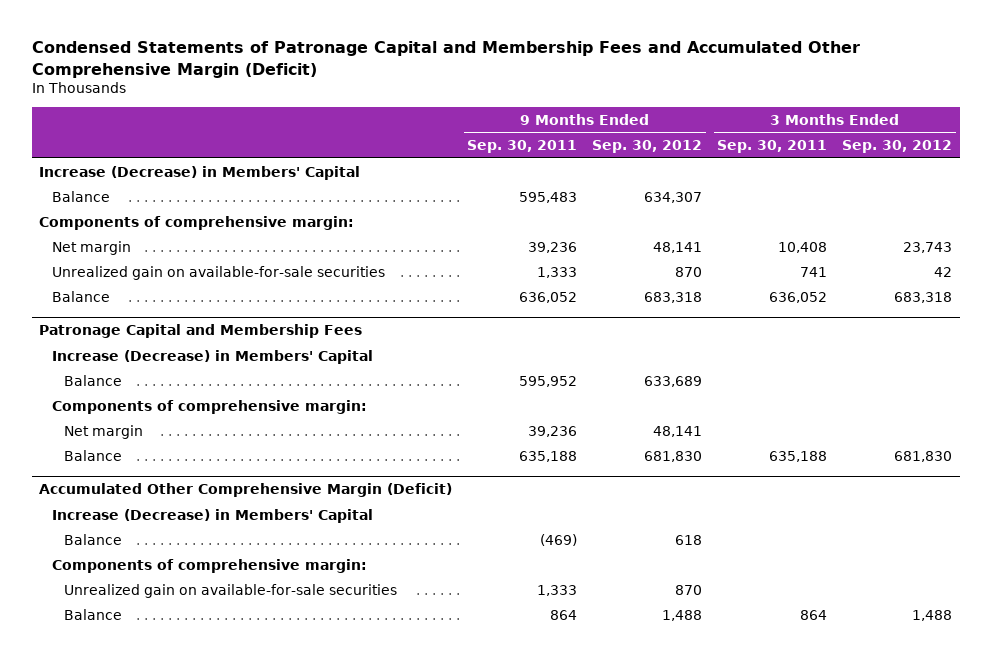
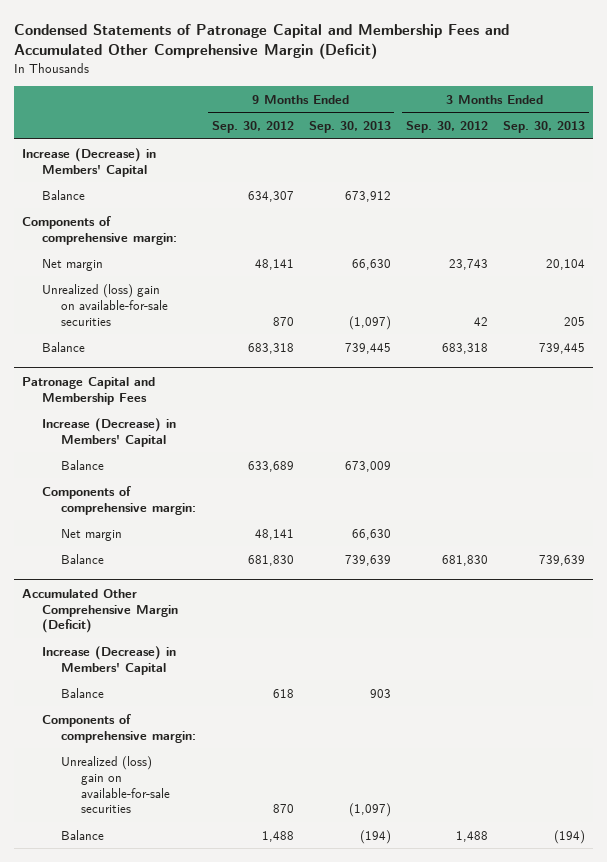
[467,140,578,154] Sep. 30, 2011 -> none
[717,140,828,154] Sep. 30, 2011 -> none
none -> [308,121,391,134] Sep. 30, 2013
none -> [502,121,585,134] Sep. 30, 2013
[51,265,385,280] Unrealized gain on available-for-sale securities -> [41,283,169,326] Unrealized (loss) gain on available-for-sale securities
[64,583,398,598] Unrealized gain on available-for-sale securities -> [61,755,171,814] Unrealized (loss) gain on available-for-sale securities

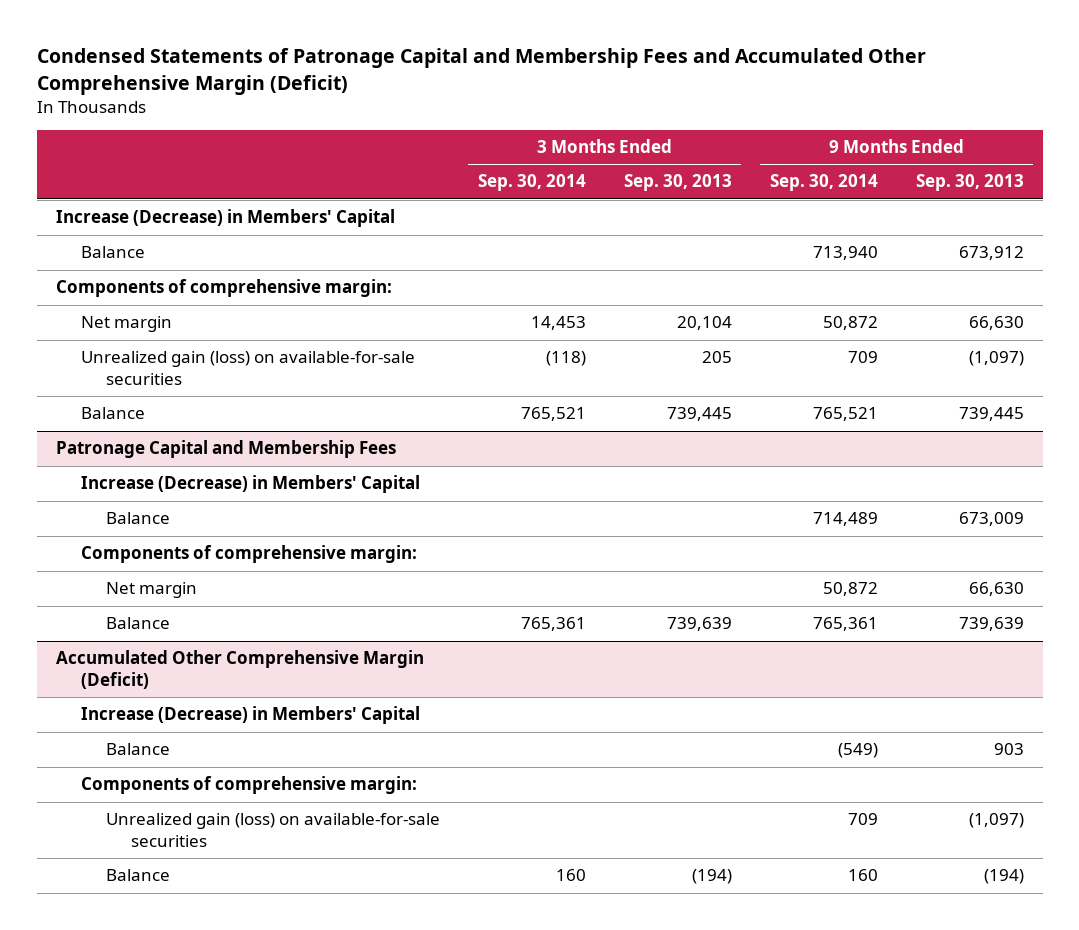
[211,121,294,134] Sep. 30, 2012 -> none
[405,121,488,134] Sep. 30, 2012 -> none
none -> [477,174,586,192] Sep. 30, 2014
none -> [769,174,878,192] Sep. 30, 2014
[41,283,169,326] Unrealized (loss) gain on available-for-sale securities -> [80,351,415,385] Unrealized gain (loss) on available-for-sale securities
[61,755,171,814] Unrealized (loss) gain on available-for-sale securities -> [105,813,440,847] Unrealized gain (loss) on available-for-sale securities

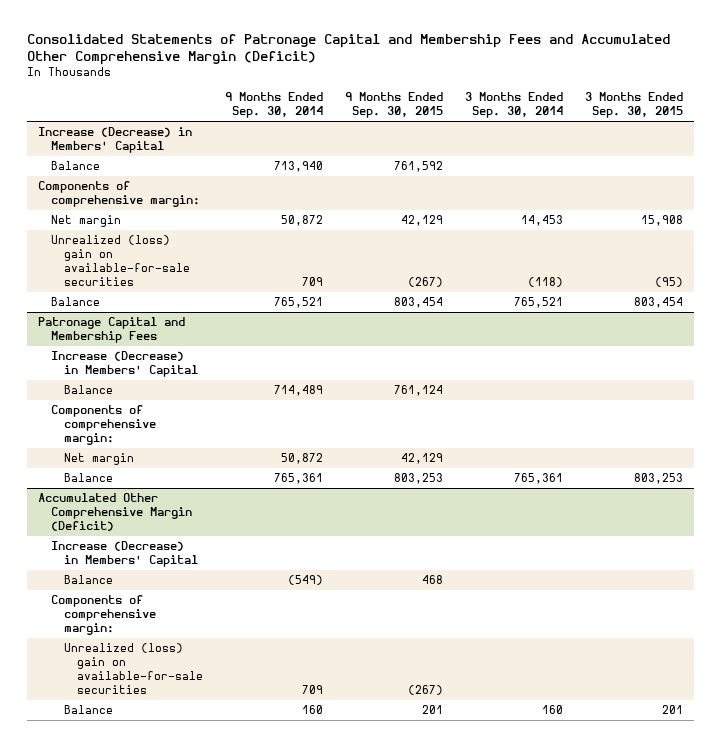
[36,48,926,95] Condensed Statements of Patronage Capital and Membership Fees and Accumulated Other Comprehensive Margin (Deficit) -> [27,34,671,66] Consolidated Statements of Patronage Capital and Membership Fees and Accumulated Other Comprehensive Margin (Deficit)
[623,174,732,192] Sep. 30, 2013 -> none
[915,174,1024,192] Sep. 30, 2013 -> none
none -> [344,92,443,119] 9 Months Ended Sep. 30, 2015
none -> [585,92,684,119] 3 Months Ended Sep. 30, 2015
[80,351,415,385] Unrealized gain (loss) on available-for-sale securities -> [51,235,190,287] Unrealized (loss) gain on available-for-sale securities
[105,813,440,847] Unrealized gain (loss) on available-for-sale securities -> [63,643,203,695] Unrealized (loss) gain on available-for-sale securities

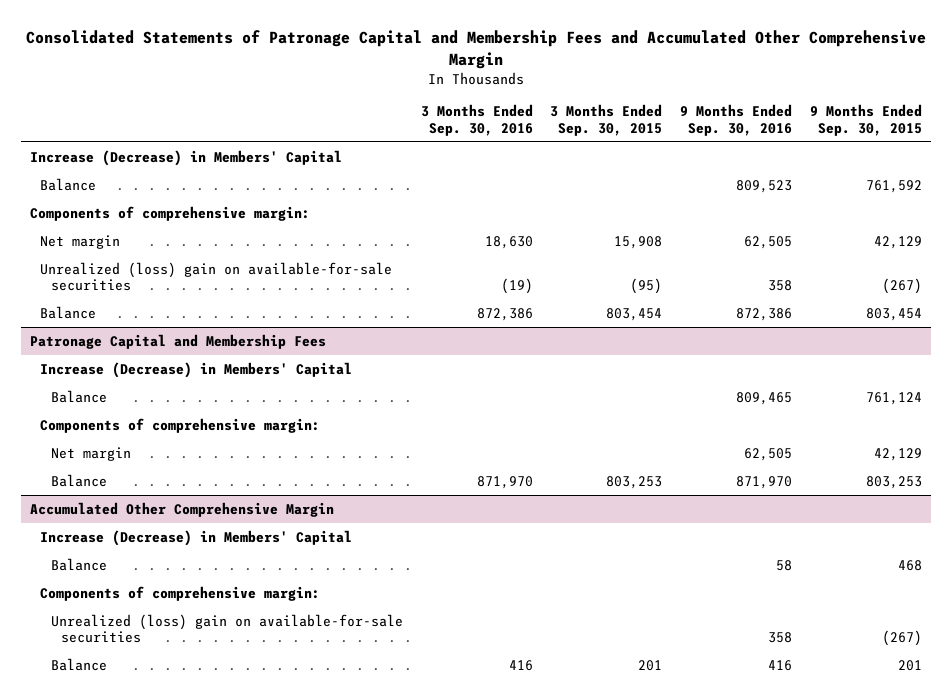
[27,34,671,66] Consolidated Statements of Patronage Capital and Membership Fees and Accumulated Other Comprehensive Margin (Deficit) -> [26,29,927,69] Consolidated Statements of Patronage Capital and Membership Fees and Accumulated Other Comprehensive Margin
[224,92,323,119] 9 Months Ended Sep. 30, 2014 -> none
[465,92,564,119] 3 Months Ended Sep. 30, 2014 -> none
none -> [420,104,533,136] 3 Months Ended Sep. 30, 2016
none -> [680,104,793,136] 9 Months Ended Sep. 30, 2016
[38,493,193,532] Accumulated Other Comprehensive Margin (Deficit) -> [30,501,335,517] Accumulated Other Comprehensive Margin

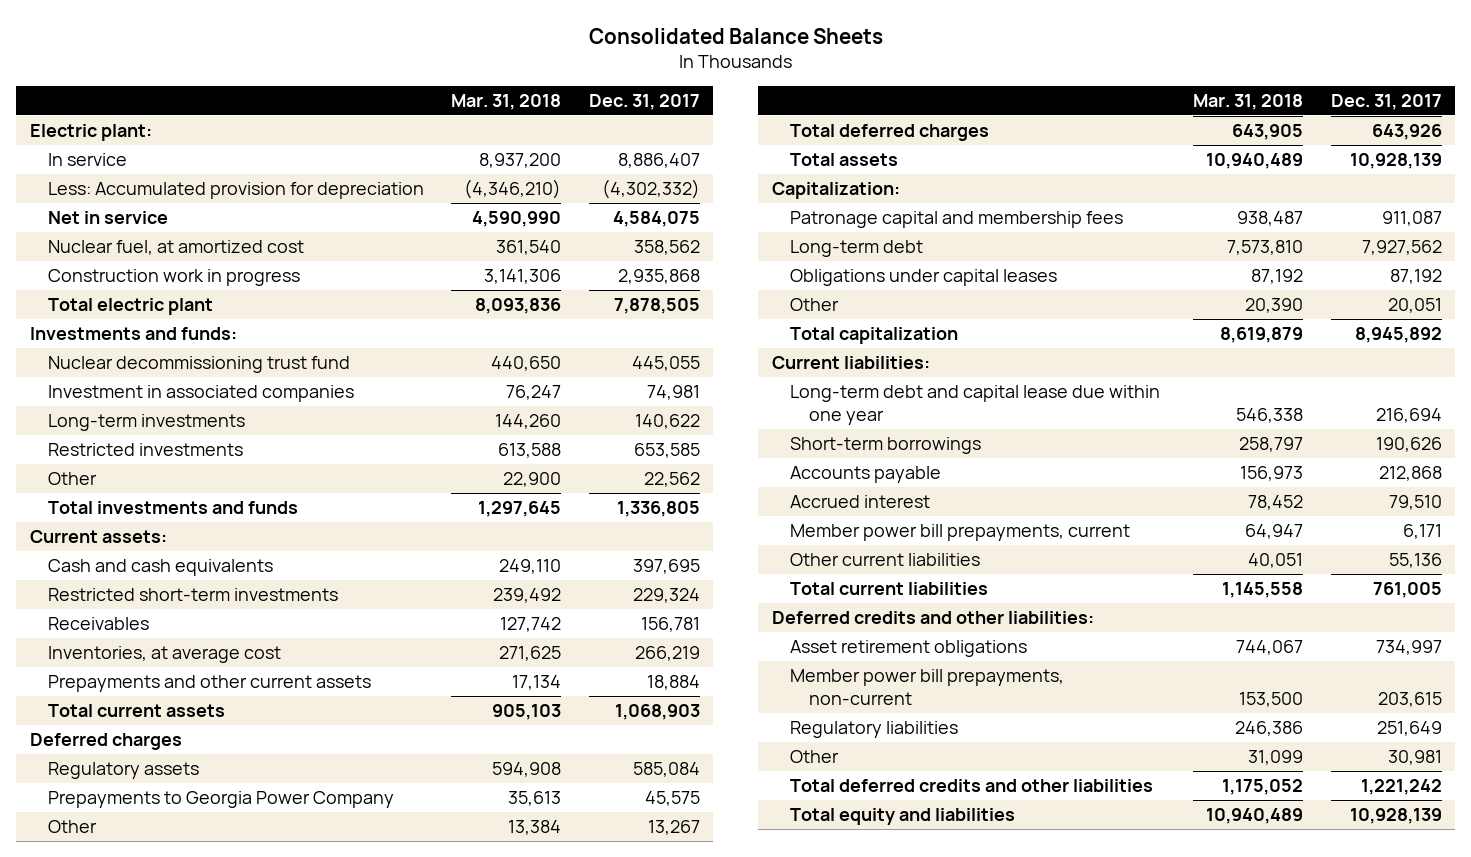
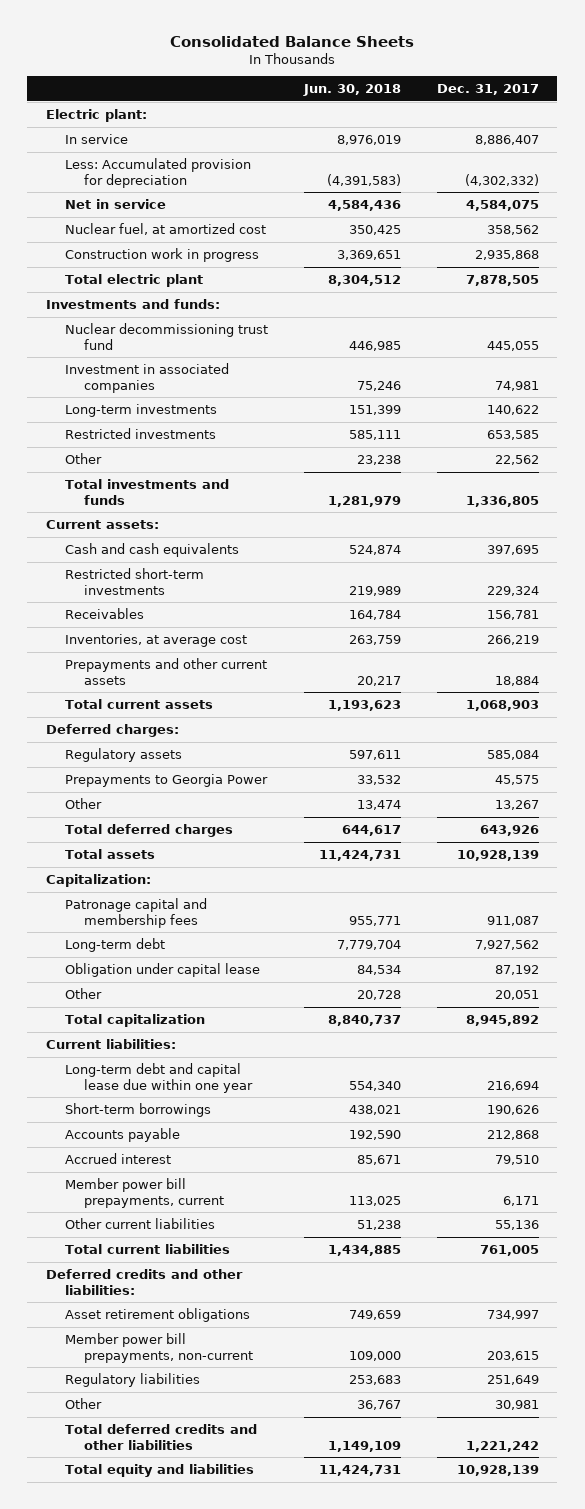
[451,93,562,110] Mar. 31, 2018 -> none
none -> [302,83,401,96] Jun. 30, 2018
[29,733,182,751] Deferred charges -> [45,723,179,737] Deferred charges:
[47,791,394,809] Prepayments to Georgia Power Company -> [64,773,268,787] Prepayments to Georgia Power
[790,269,1058,287] Obligations under capital leases -> [64,962,260,977] Obligation under capital lease

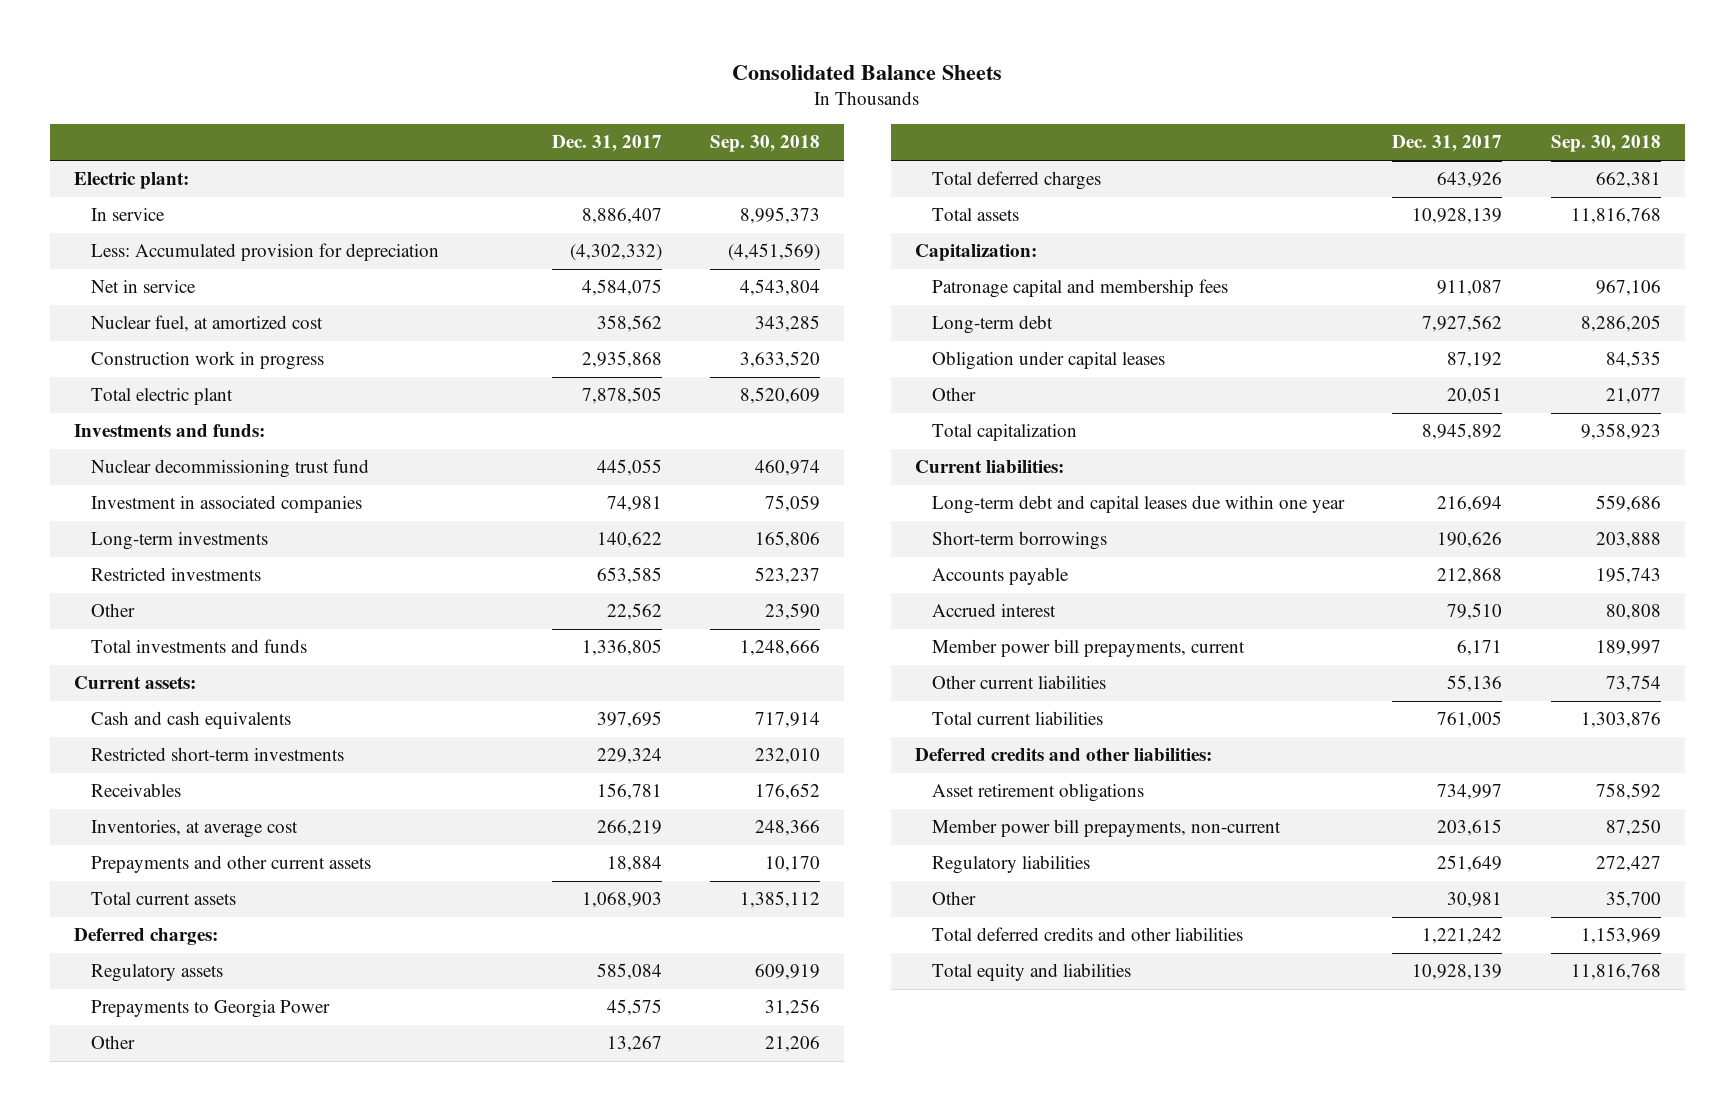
[302,83,401,96] Jun. 30, 2018 -> none
none -> [709,135,820,153] Sep. 30, 2018
[64,962,260,977] Obligation under capital lease -> [932,351,1166,371] Obligation under capital leases
[64,1062,253,1093] Long-term debt and capital lease due within one year -> [932,495,1346,515] Long-term debt and capital leases due within one year

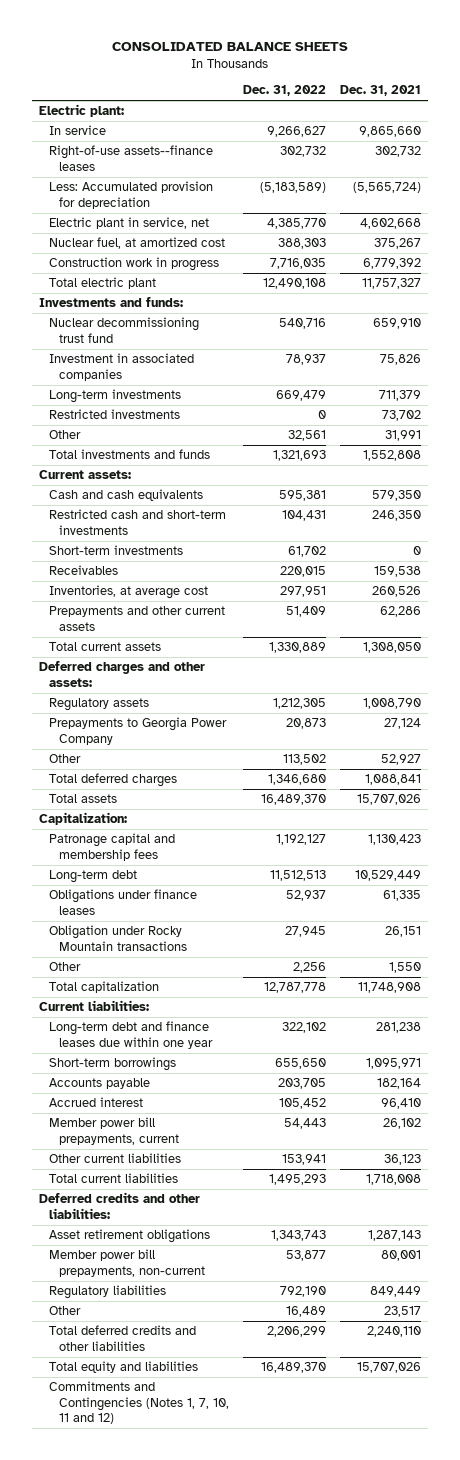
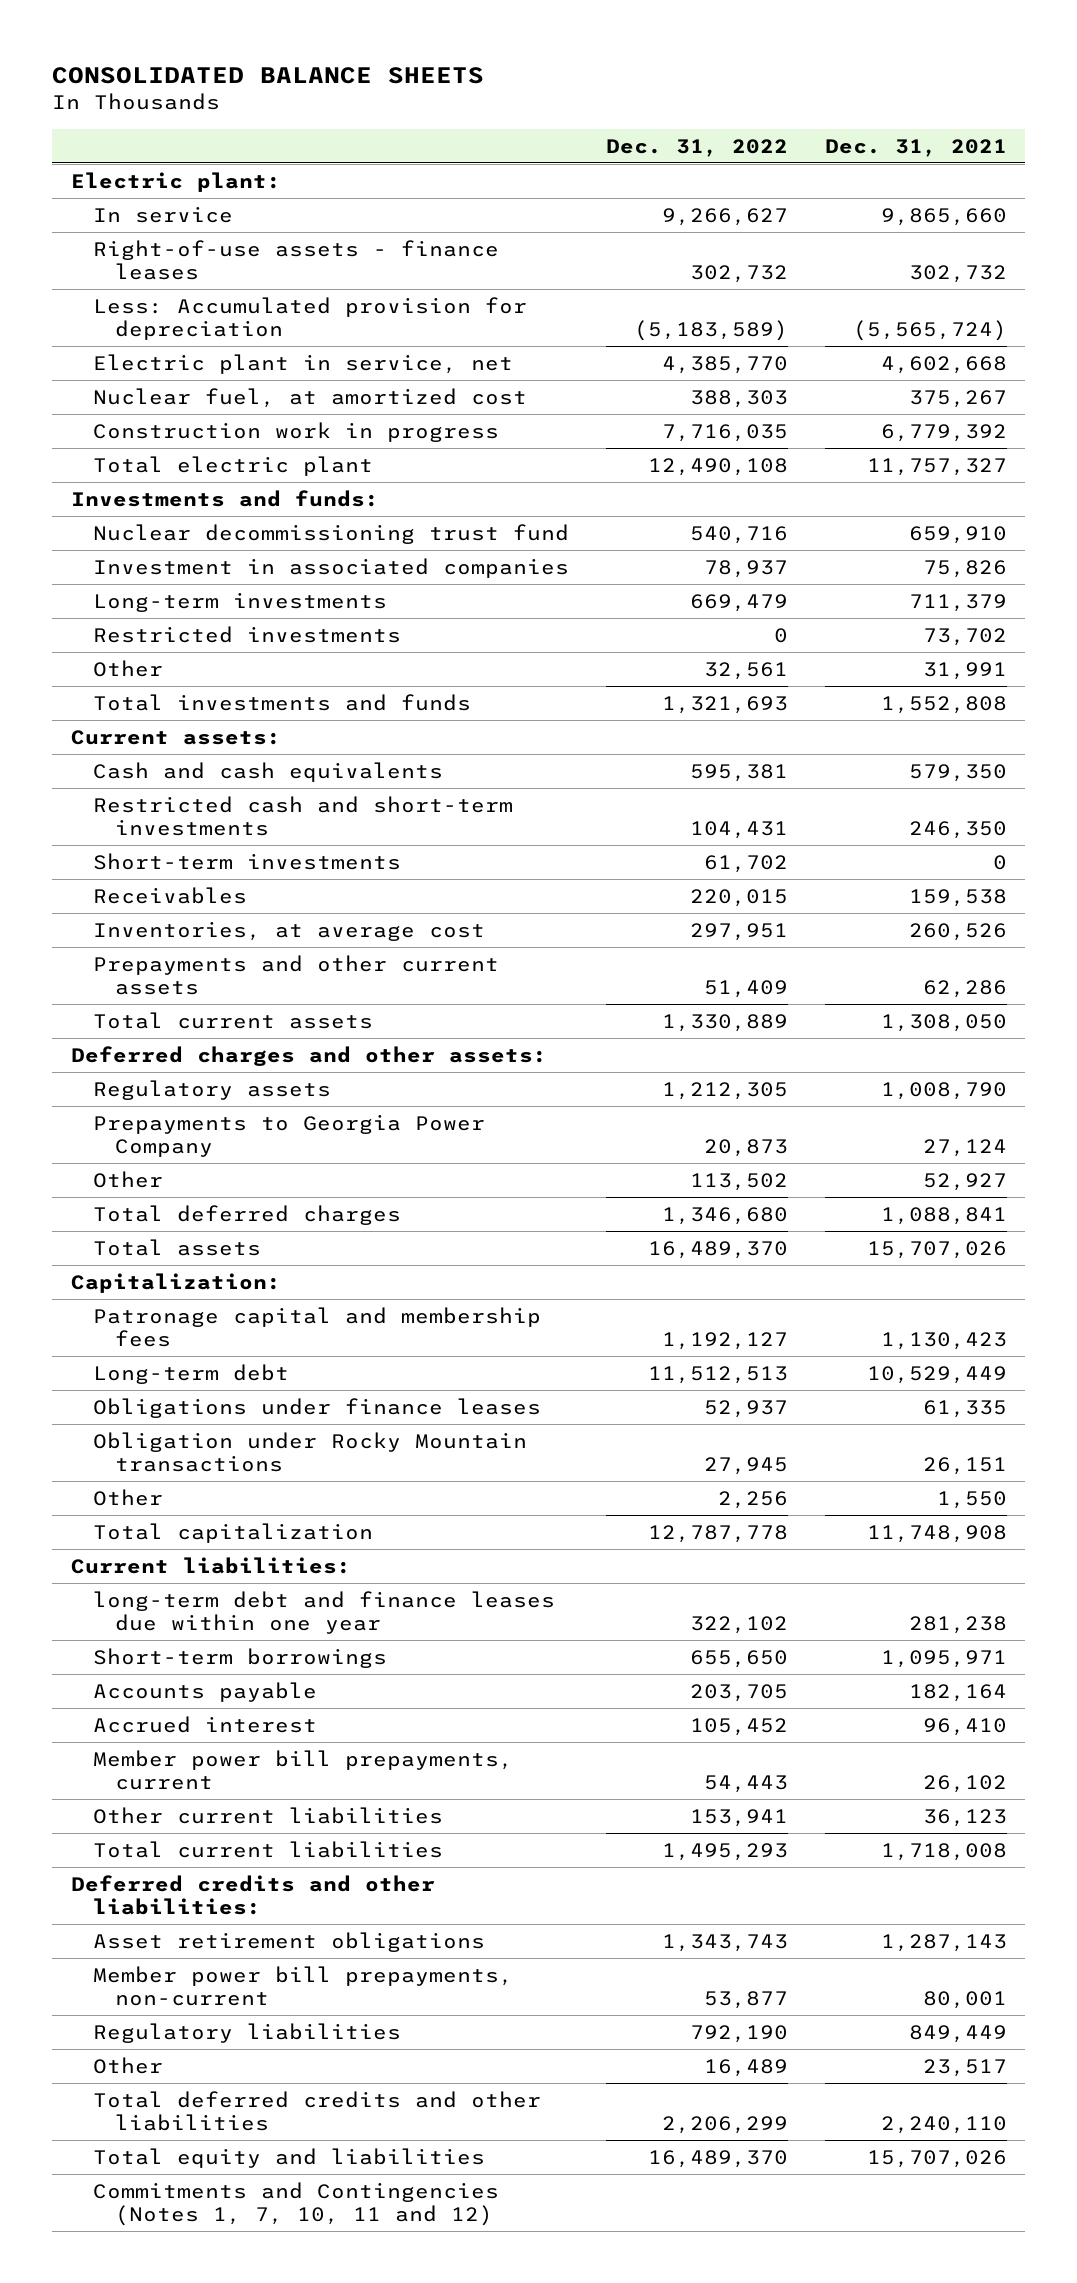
[48,145,213,171] Right-of-use assets--finance leases -> [92,239,499,281] Right-of-use assets - finance leases
[48,1021,213,1049] Long-term debt and finance leases due within one year -> [92,1590,555,1635] long-term debt and finance leases due within one year

